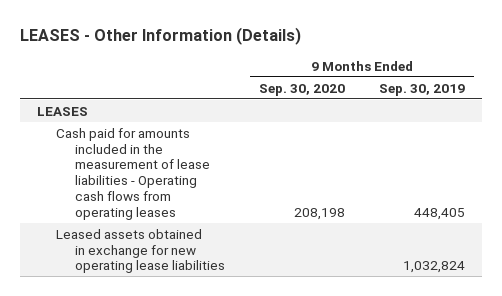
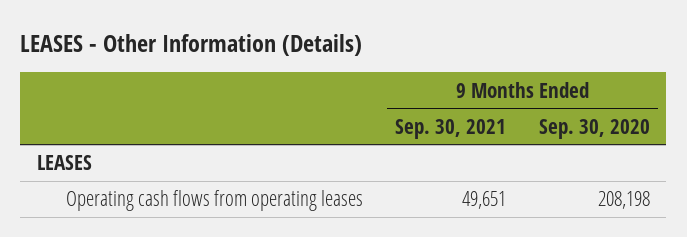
[379,83,466,96] Sep. 30, 2019 -> none
none -> [395,118,507,139] Sep. 30, 2021
[55,228,225,274] Leased assets obtained in exchange for new operating lease liabilities -> none
[55,127,210,220] Cash paid for amounts included in the measurement of lease liabilities - Operating cash flows from operating leases -> [65,190,363,212] Operating cash flows from operating leases

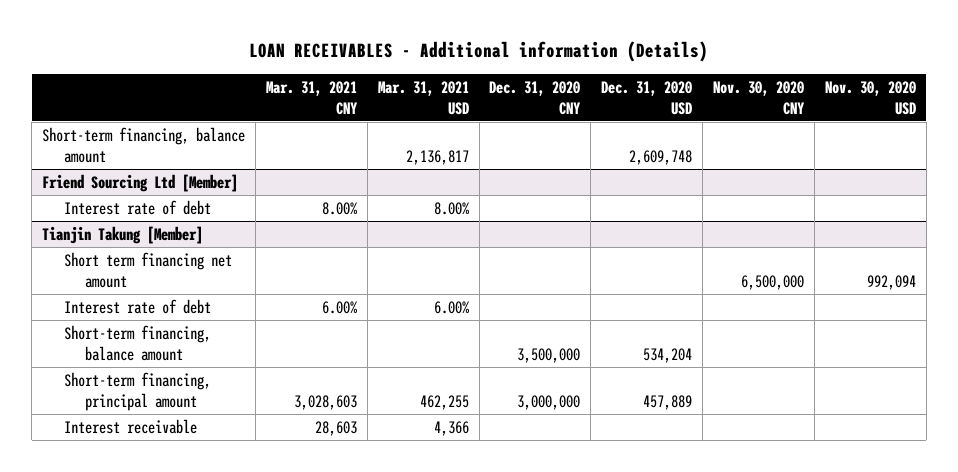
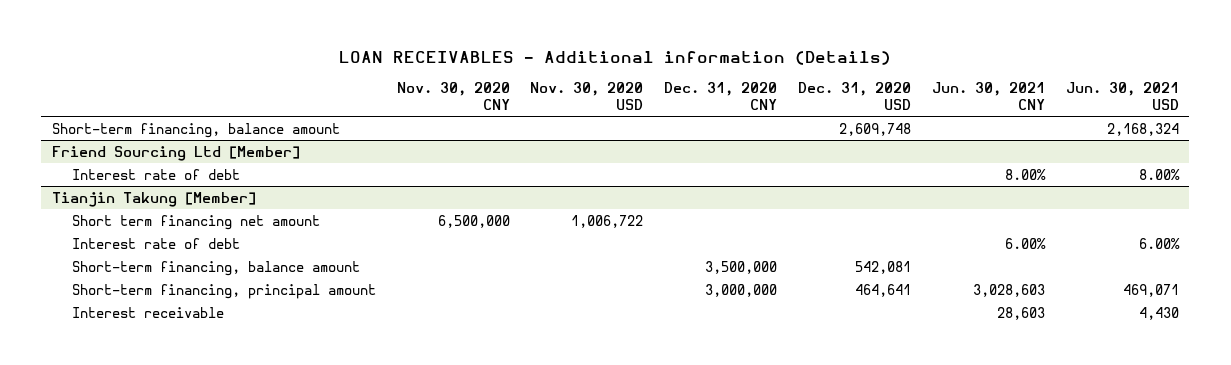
[265,80,358,115] Mar. 31, 2021 CNY -> none
[377,80,469,115] Mar. 31, 2021 USD -> none
none -> [931,81,1045,111] Jun. 30, 2021 CNY
none -> [1065,81,1179,111] Jun. 30, 2021 USD
[866,274,916,290] 992,094 -> [571,214,644,228] 1,006,722
[643,347,693,363] 534,204 -> [855,260,912,274] 542,081
[643,394,693,410] 457,889 -> [855,283,912,297] 464,641

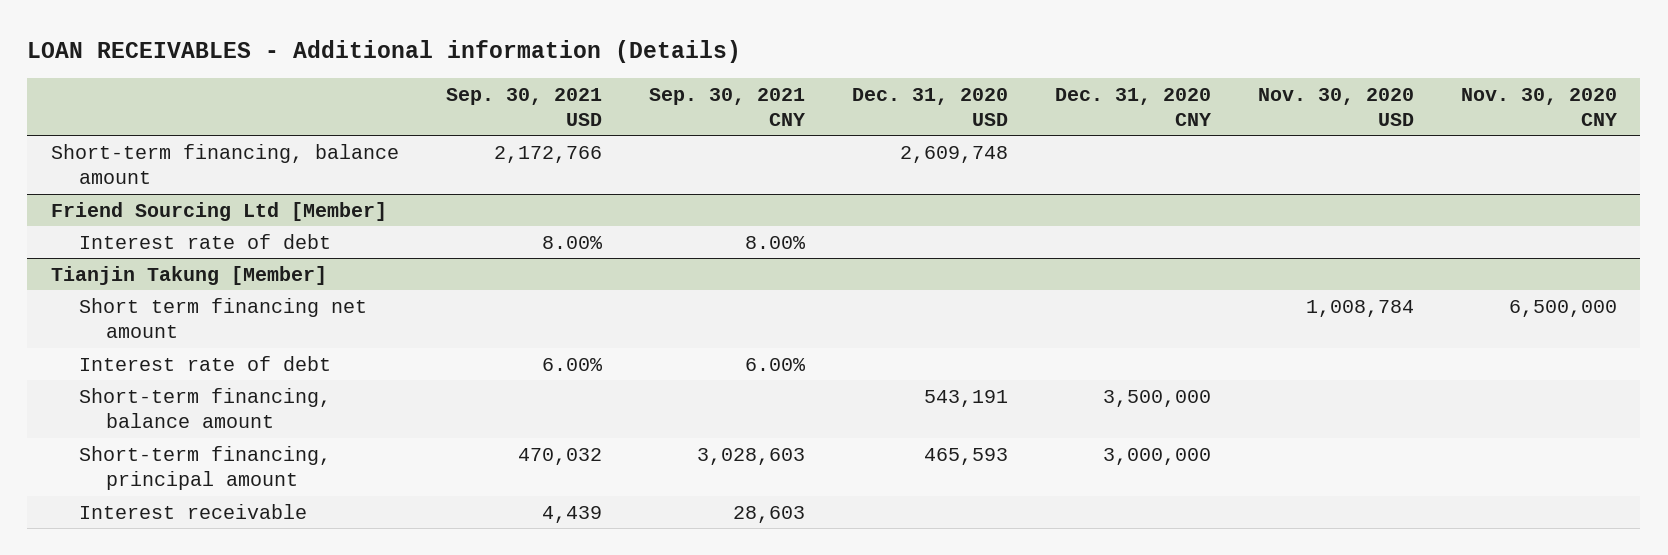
[931,81,1045,111] Jun. 30, 2021 CNY -> none
[1065,81,1179,111] Jun. 30, 2021 USD -> none
none -> [445,87,602,126] Sep. 30, 2021 USD
none -> [648,87,805,126] Sep. 30, 2021 CNY
[571,214,644,228] 1,006,722 -> [1305,299,1414,317] 1,008,784
[855,260,912,274] 542,081 -> [923,389,1008,407] 543,191
[855,283,912,297] 464,641 -> [923,447,1008,465] 465,593

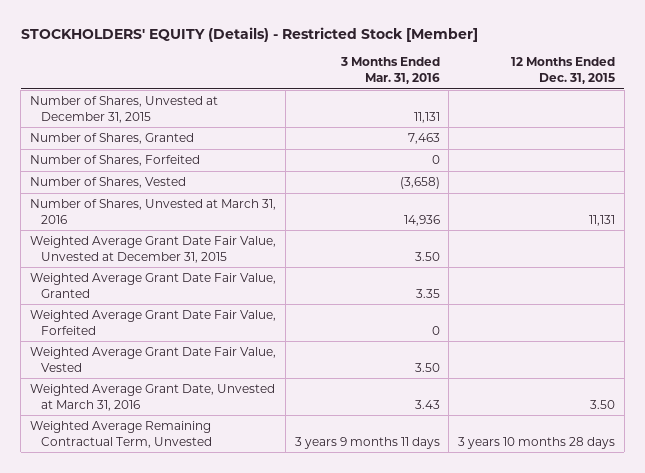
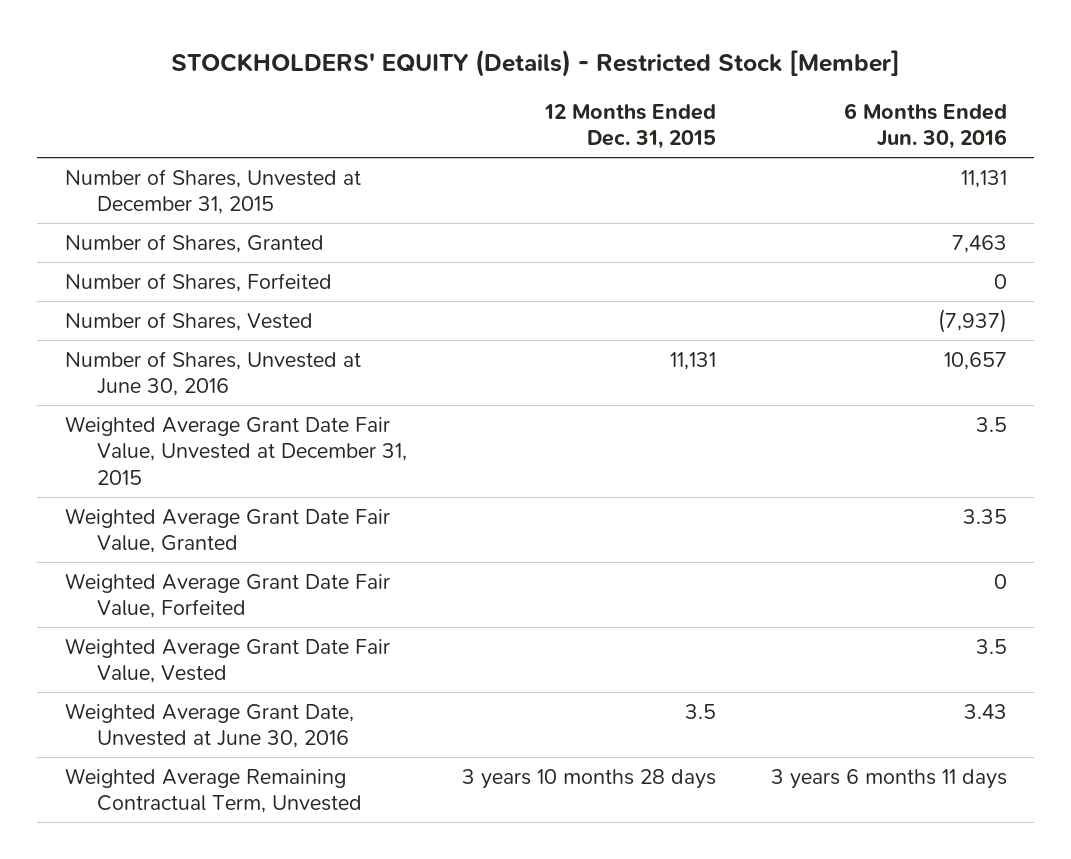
[339,57,440,85] 3 Months Ended Mar. 31, 2016 -> none
none -> [843,102,1007,150] 6 Months Ended Jun. 30, 2016
[29,199,276,224] Number of Shares, Unvested at March 31, 2016 -> [64,350,361,397] Number of Shares, Unvested at June 30, 2016
[29,384,275,411] Weighted Average Grant Date, Unvested at March 31, 2016 -> [64,702,354,749] Weighted Average Grant Date, Unvested at June 30, 2016
[590,399,616,409] 3.50 -> [684,703,716,719] 3.5

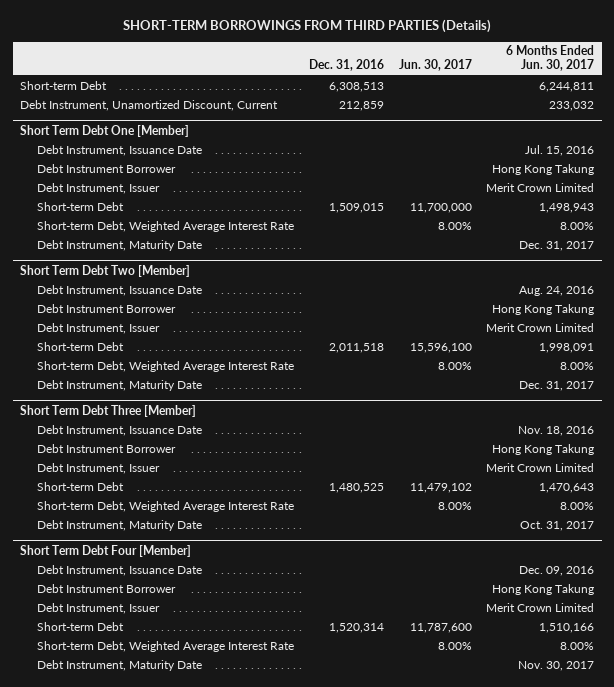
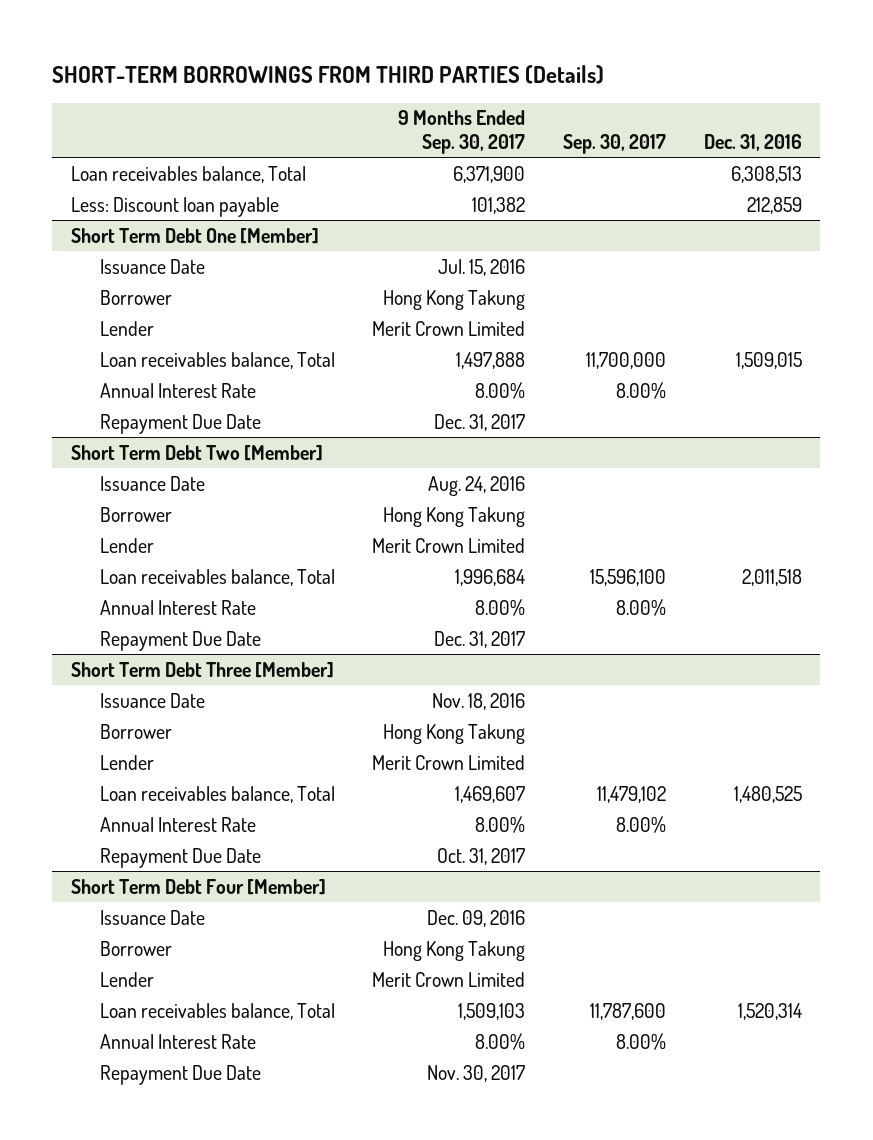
[398,59,472,72] Jun. 30, 2017 -> none
[506,45,595,72] 6 Months Ended Jun. 30, 2017 -> none
none -> [398,110,526,154] 9 Months Ended Sep. 30, 2017
none -> [562,133,666,154] Sep. 30, 2017
[19,80,107,90] Short-term Debt -> [71,165,307,183] Loan receivables balance, Total
[19,99,278,111] Debt Instrument, Unamortized Discount, Current -> [71,196,280,217] Less: Discount loan payable
[37,144,203,156] Debt Instrument, Issuance Date -> [99,258,205,274] Issuance Date
[37,163,177,173] Debt Instrument Borrower -> [99,289,172,305] Borrower
[37,182,161,194] Debt Instrument, Issuer -> [99,320,154,336] Lender
[37,201,125,211] Short-term Debt -> [99,351,335,369] Loan receivables balance, Total
[37,220,295,232] Short-term Debt, Weighted Average Interest Rate -> [99,382,256,398] Annual Interest Rate
[37,239,203,251] Debt Instrument, Maturity Date -> [99,413,261,434] Repayment Due Date
[37,284,203,296] Debt Instrument, Issuance Date -> [99,475,205,491] Issuance Date
[37,303,177,313] Debt Instrument Borrower -> [99,506,172,522] Borrower
[37,322,161,334] Debt Instrument, Issuer -> [99,537,154,553] Lender
[37,341,125,351] Short-term Debt -> [99,568,335,586] Loan receivables balance, Total
[37,360,295,372] Short-term Debt, Weighted Average Interest Rate -> [99,599,256,615] Annual Interest Rate
[37,379,203,391] Debt Instrument, Maturity Date -> [99,630,261,651] Repayment Due Date
[37,424,203,436] Debt Instrument, Issuance Date -> [99,692,205,708] Issuance Date
[37,443,177,453] Debt Instrument Borrower -> [99,723,172,739] Borrower
[37,462,161,474] Debt Instrument, Issuer -> [99,754,154,770] Lender
[37,481,125,491] Short-term Debt -> [99,785,335,803] Loan receivables balance, Total
[37,500,295,512] Short-term Debt, Weighted Average Interest Rate -> [99,816,256,832] Annual Interest Rate
[37,519,203,531] Debt Instrument, Maturity Date -> [99,847,261,868] Repayment Due Date
[37,564,203,576] Debt Instrument, Issuance Date -> [99,909,205,925] Issuance Date
[37,583,177,593] Debt Instrument Borrower -> [99,940,172,956] Borrower
[37,602,161,614] Debt Instrument, Issuer -> [99,971,154,987] Lender
[37,621,125,631] Short-term Debt -> [99,1002,335,1020] Loan receivables balance, Total
[37,640,295,652] Short-term Debt, Weighted Average Interest Rate -> [99,1033,256,1049] Annual Interest Rate
[37,659,203,671] Debt Instrument, Maturity Date -> [99,1064,261,1085] Repayment Due Date

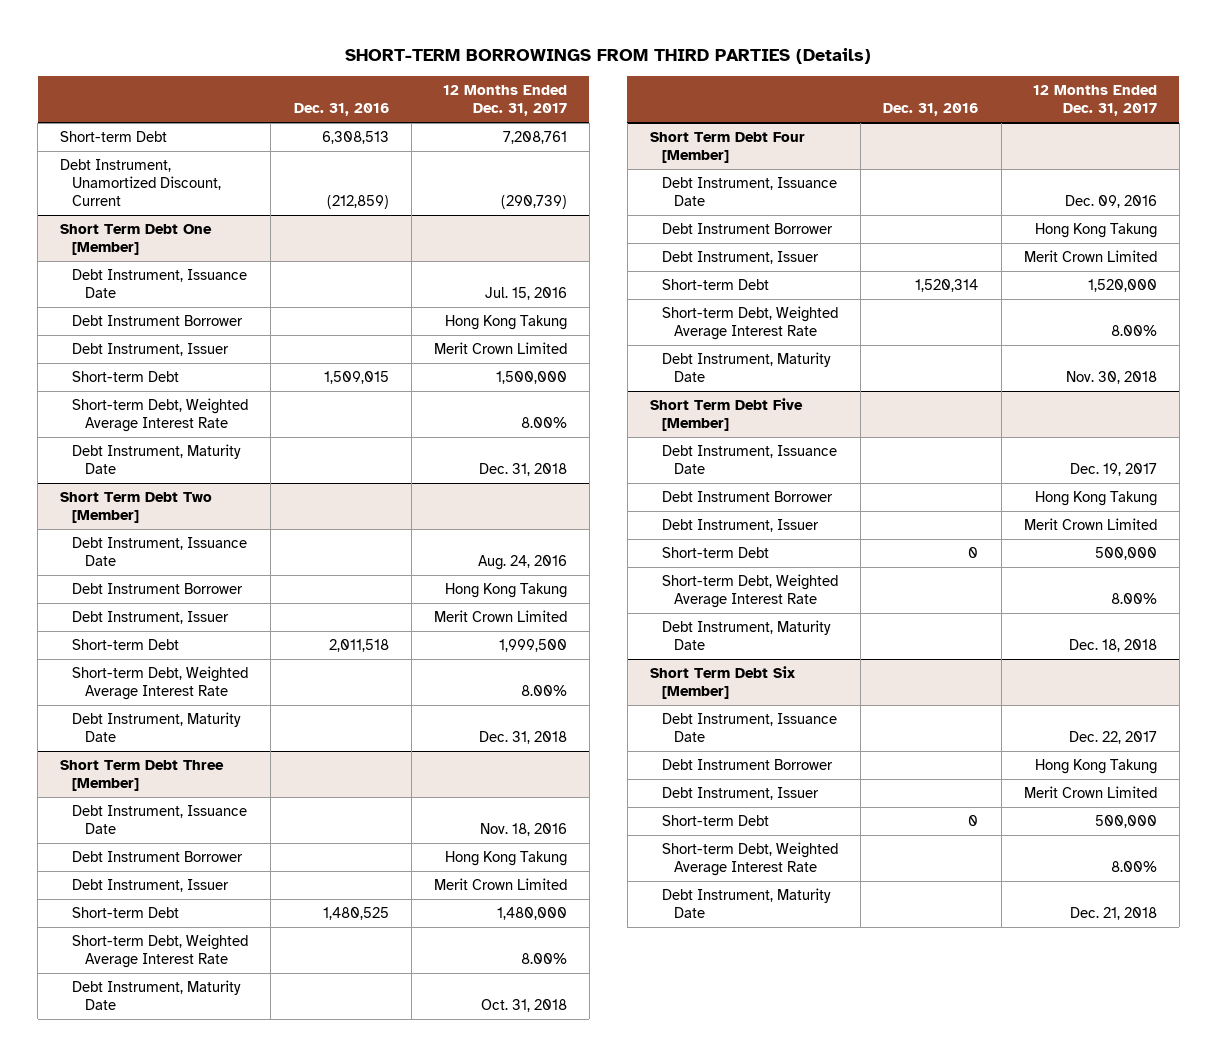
[398,110,526,154] 9 Months Ended Sep. 30, 2017 -> none
[562,133,666,154] Sep. 30, 2017 -> none
none -> [442,85,567,117] 12 Months Ended Dec. 31, 2017
[71,196,280,217] Less: Discount loan payable -> none
[71,165,307,183] Loan receivables balance, Total -> [60,131,168,143] Short-term Debt
none -> [60,159,222,207] Debt Instrument, Unamortized Discount, Current
[99,258,205,274] Issuance Date -> [72,269,248,299] Debt Instrument, Issuance Date
[99,289,172,305] Borrower -> [72,315,244,327] Debt Instrument Borrower
[99,320,154,336] Lender -> [72,343,230,357] Debt Instrument, Issuer
[99,351,335,369] Loan receivables balance, Total -> [72,371,180,383] Short-term Debt
[99,382,256,398] Annual Interest Rate -> [72,398,249,433] Short-term Debt, Weighted Average Interest Rate
[99,413,261,434] Repayment Due Date -> [72,444,242,475] Debt Instrument, Maturity Date
[99,475,205,491] Issuance Date -> [72,537,248,567] Debt Instrument, Issuance Date
[99,506,172,522] Borrower -> [72,583,244,595] Debt Instrument Borrower
[99,537,154,553] Lender -> [72,611,230,625] Debt Instrument, Issuer
[99,568,335,586] Loan receivables balance, Total -> [72,639,180,651] Short-term Debt
[99,599,256,615] Annual Interest Rate -> [72,666,249,701] Short-term Debt, Weighted Average Interest Rate
[99,630,261,651] Repayment Due Date -> [72,712,242,743] Debt Instrument, Maturity Date
[99,692,205,708] Issuance Date -> [72,805,248,835] Debt Instrument, Issuance Date
[99,723,172,739] Borrower -> [72,851,244,863] Debt Instrument Borrower
[99,754,154,770] Lender -> [72,879,230,893] Debt Instrument, Issuer
[99,785,335,803] Loan receivables balance, Total -> [72,907,180,919] Short-term Debt
[99,816,256,832] Annual Interest Rate -> [72,934,249,969] Short-term Debt, Weighted Average Interest Rate
[99,847,261,868] Repayment Due Date -> [72,980,242,1011] Debt Instrument, Maturity Date
[99,909,205,925] Issuance Date -> [662,177,838,207] Debt Instrument, Issuance Date
[99,940,172,956] Borrower -> [662,223,834,235] Debt Instrument Borrower
[99,971,154,987] Lender -> [662,251,820,265] Debt Instrument, Issuer
[99,1002,335,1020] Loan receivables balance, Total -> [662,279,770,291] Short-term Debt
[99,1033,256,1049] Annual Interest Rate -> [662,306,839,341] Short-term Debt, Weighted Average Interest Rate
[99,1064,261,1085] Repayment Due Date -> [662,352,832,383] Debt Instrument, Maturity Date
none -> [649,398,803,432] Short Term Debt Five [Member]
none -> [662,445,838,475] Debt Instrument, Issuance Date
none -> [662,491,834,503] Debt Instrument Borrower
none -> [662,519,820,533] Debt Instrument, Issuer
none -> [662,547,770,559] Short-term Debt
none -> [662,574,839,609] Short-term Debt, Weighted Average Interest Rate
none -> [662,620,832,651] Debt Instrument, Maturity Date
none -> [649,666,795,700] Short Term Debt Six [Member]
none -> [662,713,838,743] Debt Instrument, Issuance Date
none -> [662,759,834,771] Debt Instrument Borrower
none -> [662,787,820,801] Debt Instrument, Issuer
none -> [662,815,770,827] Short-term Debt
none -> [662,842,839,877] Short-term Debt, Weighted Average Interest Rate
none -> [662,888,832,919] Debt Instrument, Maturity Date

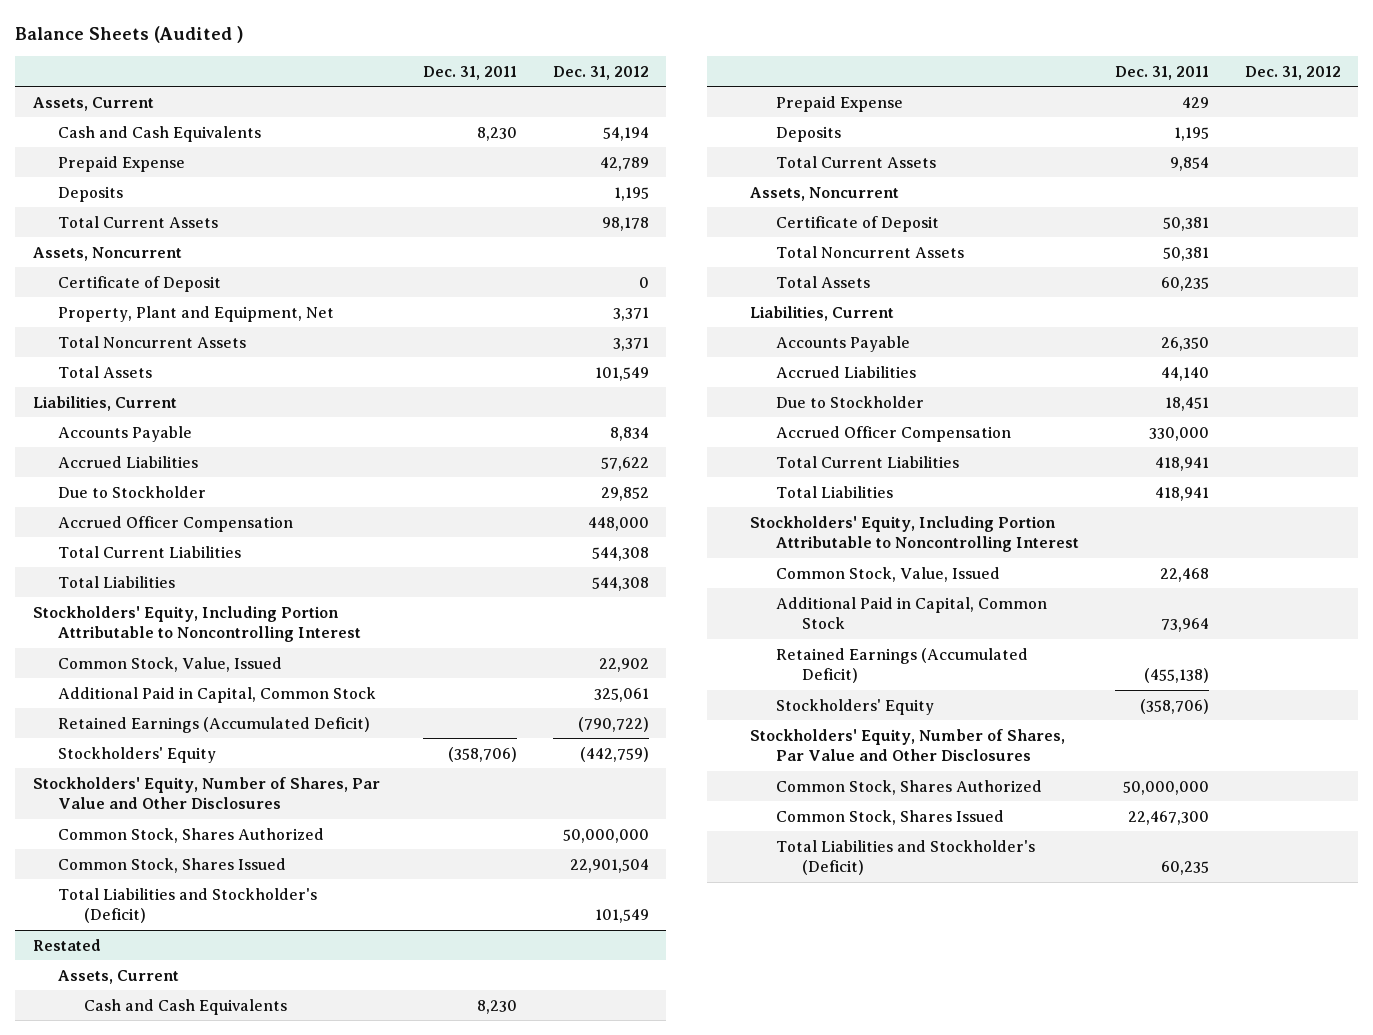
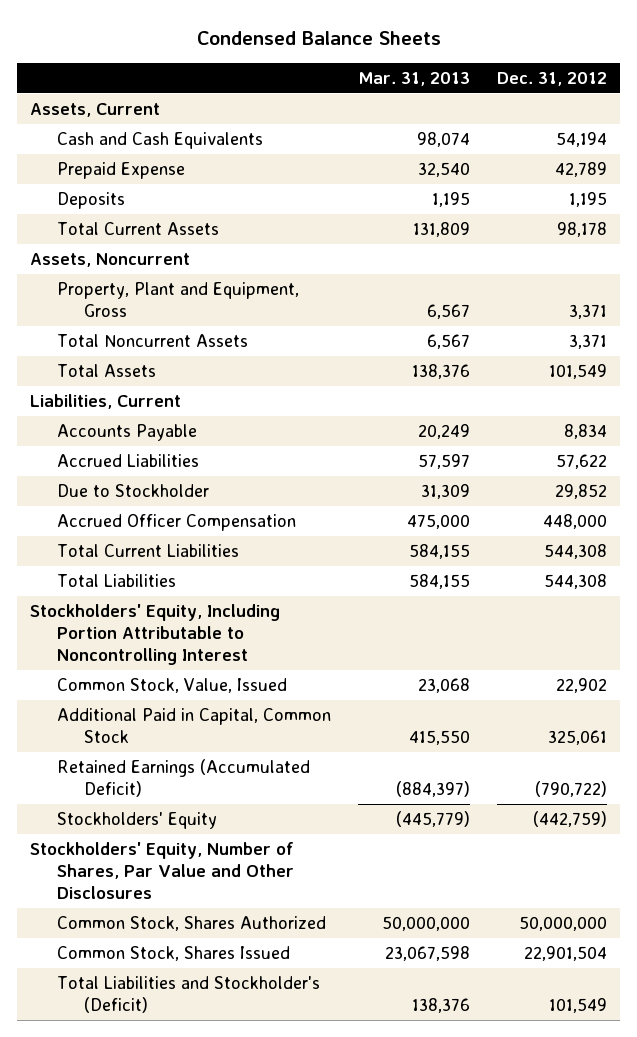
[14,26,244,44] Balance Sheets (Audited ) -> [196,30,441,45] Condensed Balance Sheets
[422,65,517,80] Dec. 31, 2011 -> none
none -> [358,71,471,86] Mar. 31, 2013
[58,275,222,292] Certificate of Deposit -> none
[58,305,335,322] Property, Plant and Equipment, Net -> [57,282,300,318] Property, Plant and Equipment, Gross
[32,938,101,951] Restated -> none
[58,969,180,984] Assets, Current -> none
[84,998,288,1015] Cash and Cash Equivalents -> none
[776,95,904,112] Prepaid Expense -> none
[776,125,842,142] Deposits -> none
[776,155,937,168] Total Current Assets -> none
[750,186,900,201] Assets, Noncurrent -> none
[776,215,940,232] Certificate of Deposit -> none
[776,245,965,258] Total Noncurrent Assets -> none
[776,275,871,288] Total Assets -> none
[750,305,895,321] Liabilities, Current -> none
[776,335,911,352] Accounts Payable -> none
[776,365,917,378] Accrued Liabilities -> none
[776,395,925,408] Due to Stockholder -> none
[776,425,1012,442] Accrued Officer Compensation -> none
[776,455,960,468] Total Current Liabilities -> none
[776,485,894,498] Total Liabilities -> none
[750,515,1080,553] Stockholders' Equity, Including Portion Attributable to Noncontrolling Interest -> none
[776,566,1001,582] Common Stock, Value, Issued -> none
[776,596,1048,630] Additional Paid in Capital, Common Stock -> none
[776,647,1029,684] Retained Earnings (Accumulated Deficit) -> none
[776,698,935,715] Stockholders' Equity -> none
[750,728,1066,762] Stockholders' Equity, Number of Shares, Par Value and Other Disclosures -> none
[776,779,1043,795] Common Stock, Shares Authorized -> none
[776,809,1005,825] Common Stock, Shares Issued -> none
[776,839,1036,876] Total Liabilities and Stockholder's (Deficit) -> none

